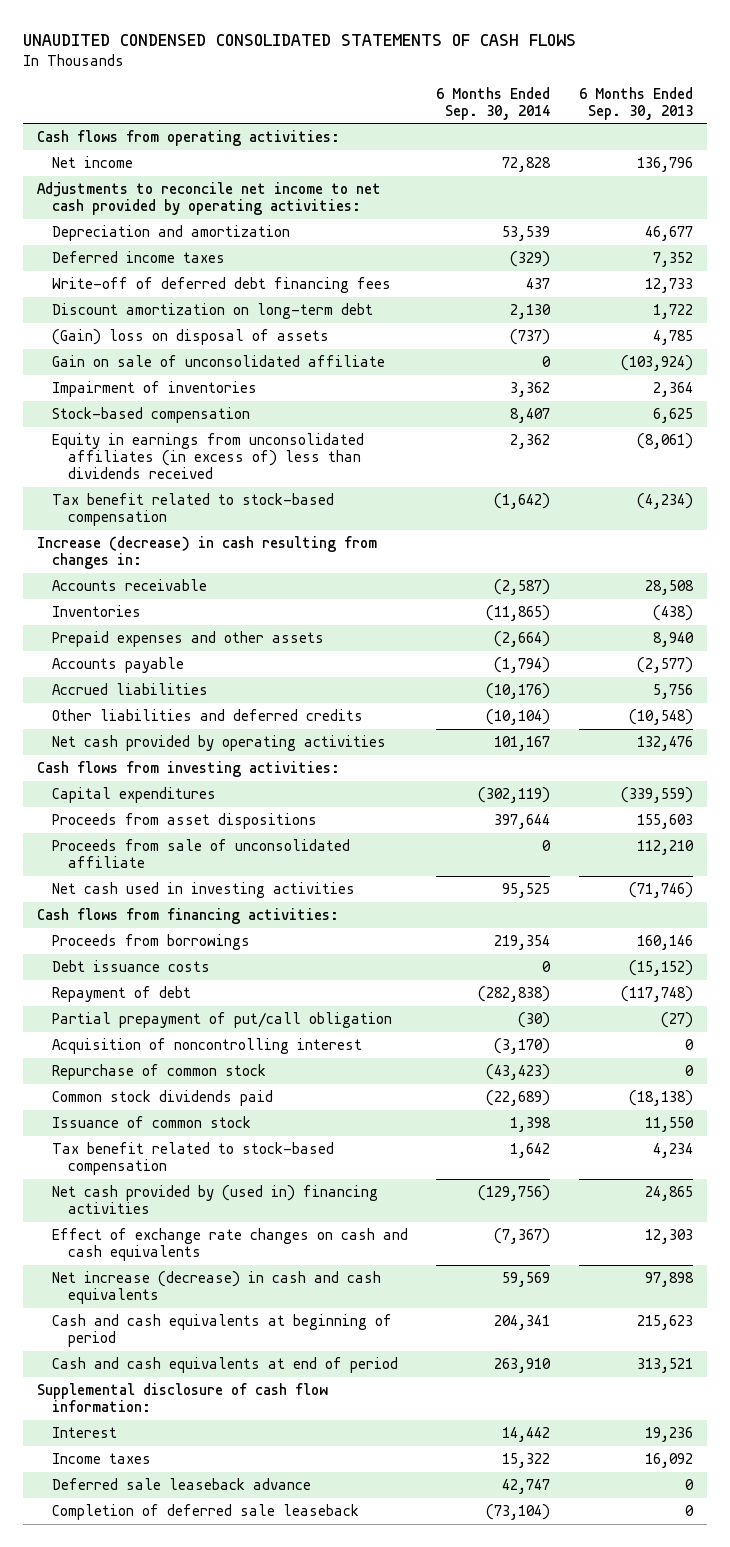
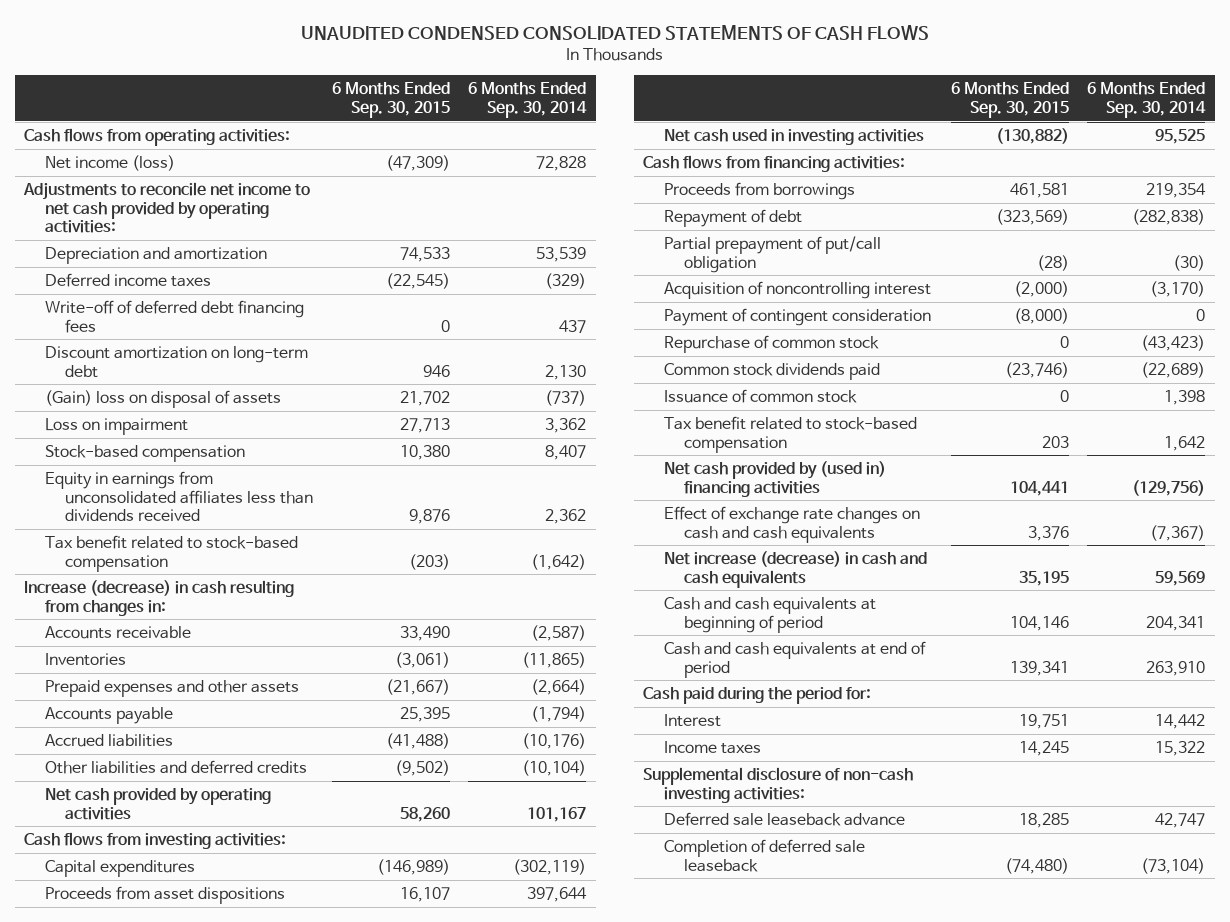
[578,86,693,120] 6 Months Ended Sep. 30, 2013 -> none
none -> [331,82,450,118] 6 Months Ended Sep. 30, 2015
[52,155,134,168] Net income -> [44,154,175,171] Net income (loss)
[52,354,386,367] Gain on sale of unconsolidated affiliate -> none
[52,380,258,397] Impairment of inventories -> [44,417,188,435] Loss on impairment
[52,432,365,480] Equity in earnings from unconsolidated affiliates (in excess of) less than dividends received -> [44,470,314,522] Equity in earnings from unconsolidated affiliates less than dividends received
[52,838,351,868] Proceeds from sale of unconsolidated affiliate -> none
[52,959,211,972] Debt issuance costs -> none
none -> [663,307,931,326] Payment of contingent consideration
[37,1382,329,1412] Supplemental disclosure of cash flow information: -> [643,686,872,704] Cash paid during the period for:
none -> [643,766,914,803] Supplemental disclosure of non-cash investing activities:

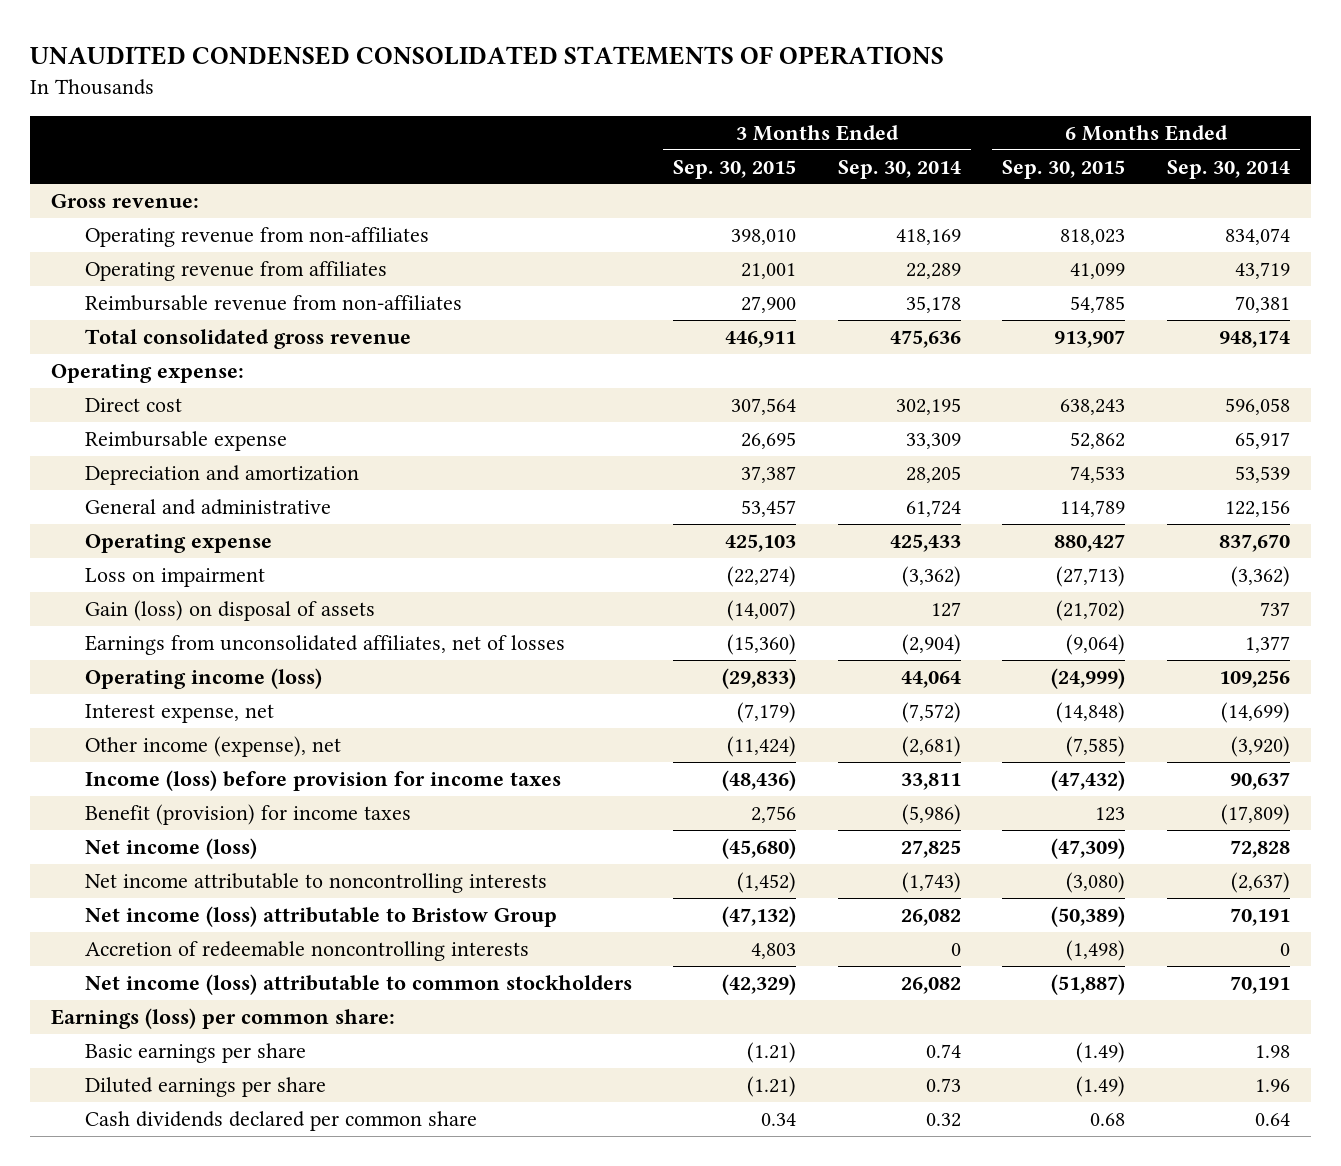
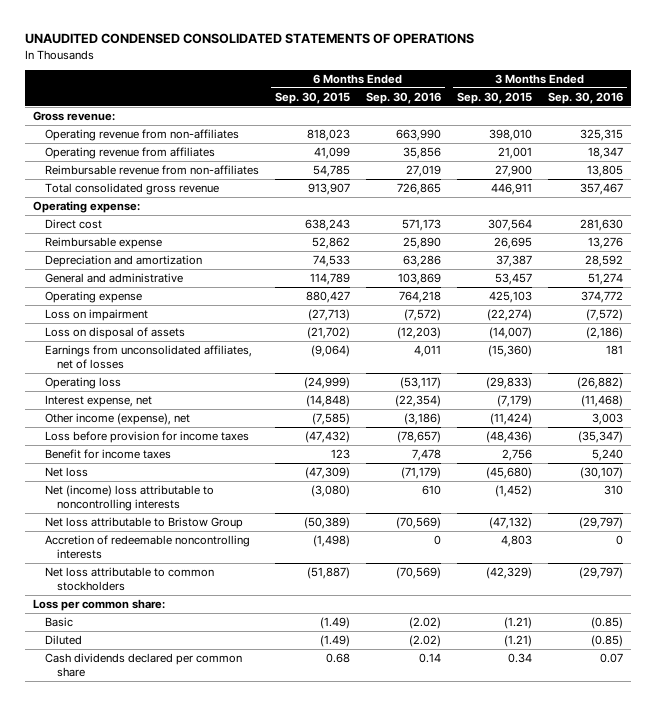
[837,159,961,179] Sep. 30, 2014 -> none
[1166,159,1290,179] Sep. 30, 2014 -> none
none -> [366,91,442,104] Sep. 30, 2016
none -> [548,91,624,104] Sep. 30, 2016
[84,599,375,621] Gain (loss) on disposal of assets -> [45,326,186,339] Loss on disposal of assets
[84,667,322,689] Operating income (loss) -> [45,376,122,389] Operating loss
[84,769,561,791] Income (loss) before provision for income taxes -> [45,430,250,443] Loss before provision for income taxes
[84,803,411,825] Benefit (provision) for income taxes -> [45,448,172,459] Benefit for income taxes
[84,837,257,859] Net income (loss) -> [45,466,89,477] Net loss
[84,872,547,893] Net income attributable to noncontrolling interests -> [45,484,215,511] Net (income) loss attributable to noncontrolling interests
[84,905,557,927] Net income (loss) attributable to Bristow Group -> [45,516,244,529] Net loss attributable to Bristow Group
[84,973,632,995] Net income (loss) attributable to common stockholders -> [45,566,215,591] Net loss attributable to common stockholders
[50,1007,395,1029] Earnings (loss) per common share: -> [33,598,166,611] Loss per common share:
[84,1042,306,1063] Basic earnings per share -> [45,616,74,627] Basic
[84,1076,326,1097] Diluted earnings per share -> [45,634,83,645] Diluted

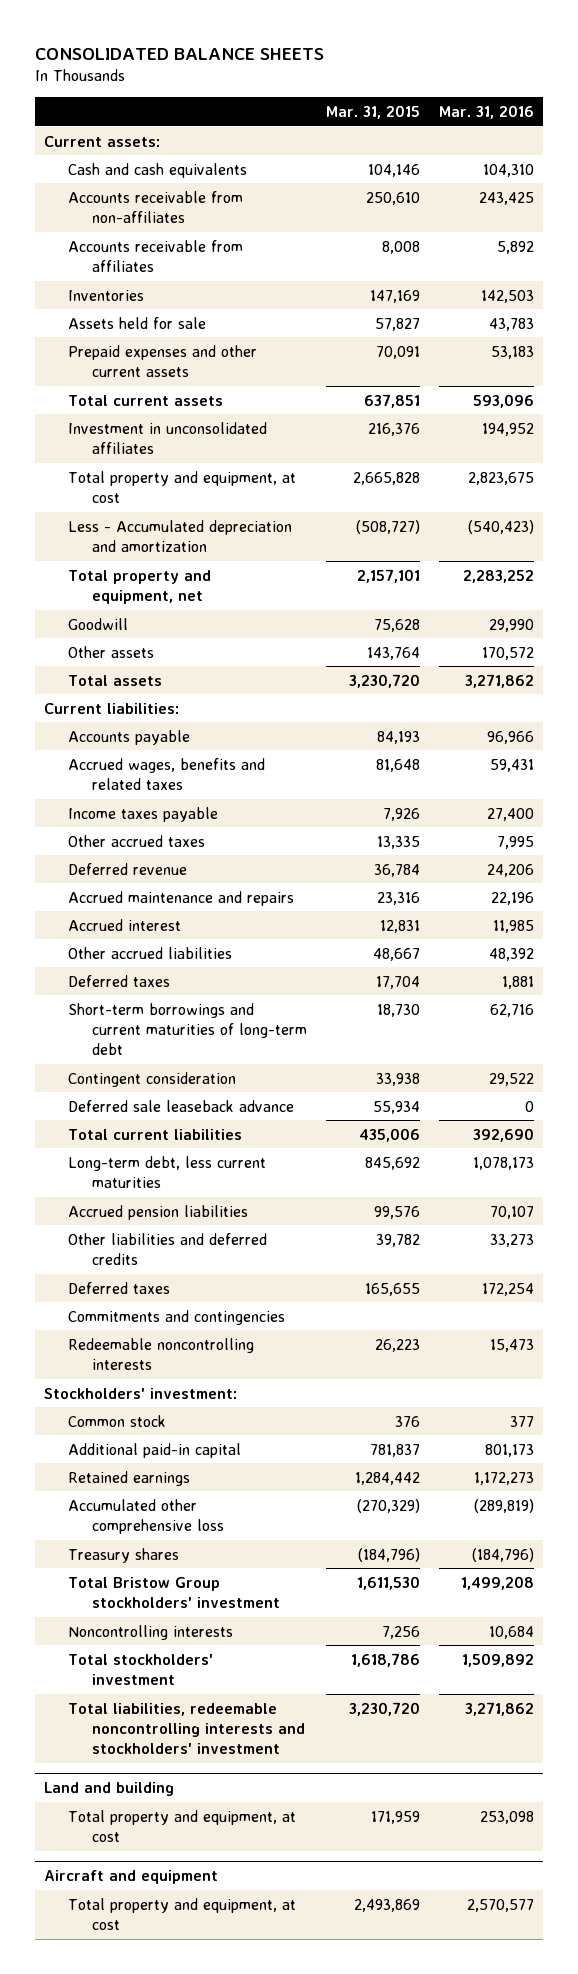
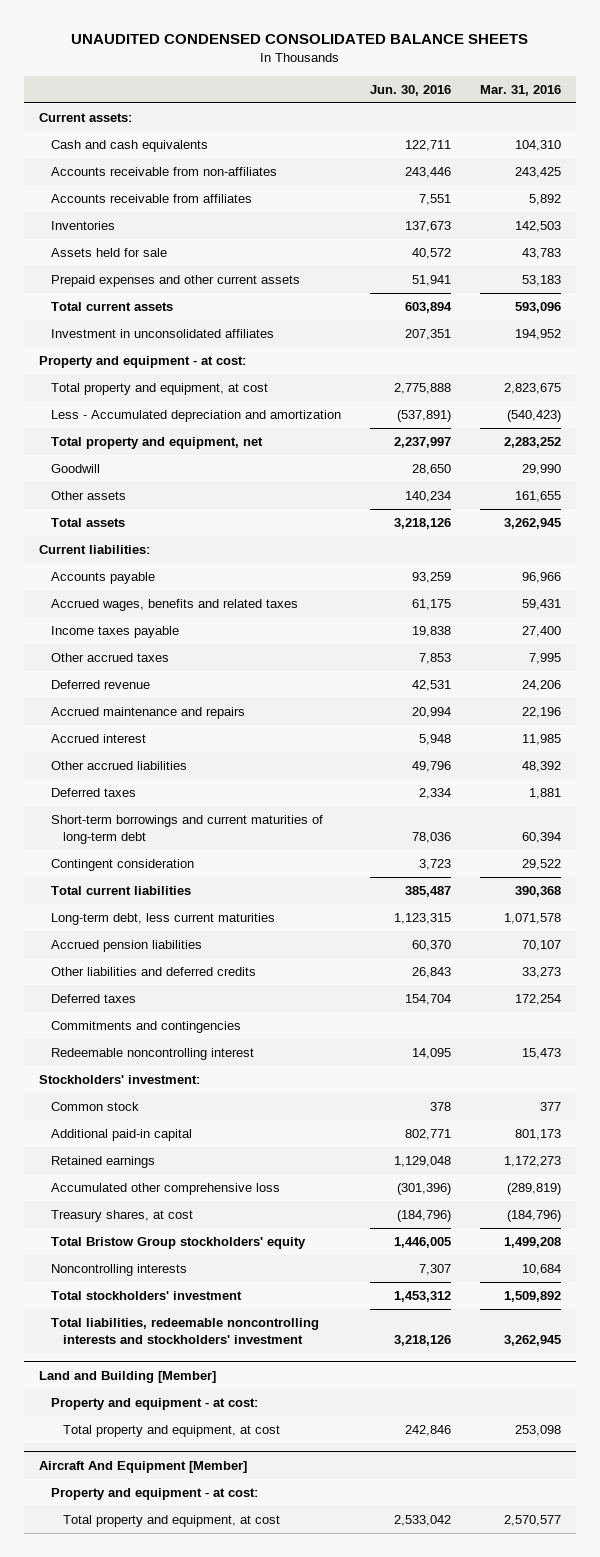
[34,47,324,60] CONSOLIDATED BALANCE SHEETS -> [70,34,528,45] UNAUDITED CONDENSED CONSOLIDATED BALANCE SHEETS
[325,105,420,120] Mar. 31, 2015 -> none
none -> [370,84,452,96] Jun. 30, 2016
none -> [38,356,246,369] Property and equipment - at cost:
[481,646,534,660] 170,572 -> [515,491,562,503] 161,655
[464,673,534,688] 3,271,862 -> [504,518,562,530] 3,262,945
[489,1003,534,1017] 62,716 -> [522,832,562,844] 60,394
[67,1099,294,1112] Deferred sale leaseback advance -> none
[472,1127,534,1142] 392,690 -> [515,886,562,898] 390,368
[472,1156,534,1170] 1,078,173 -> [504,913,562,925] 1,071,578
[67,1337,254,1370] Redeemable noncontrolling interests -> [50,1048,254,1061] Redeemable noncontrolling interest
[67,1547,179,1563] Treasury shares -> [50,1210,193,1223] Treasury shares, at cost
[67,1576,280,1608] Total Bristow Group stockholders' investment -> [50,1237,306,1250] Total Bristow Group stockholders' equity
[464,1701,534,1716] 3,271,862 -> [504,1335,562,1347] 3,262,945
[44,1781,175,1796] Land and building -> [38,1370,216,1383] Land and Building [Member]
none -> [50,1398,258,1411] Property and equipment - at cost:
[44,1869,219,1884] Aircraft and equipment -> [38,1460,247,1473] Aircraft And Equipment [Member]
none -> [50,1488,258,1501] Property and equipment - at cost:

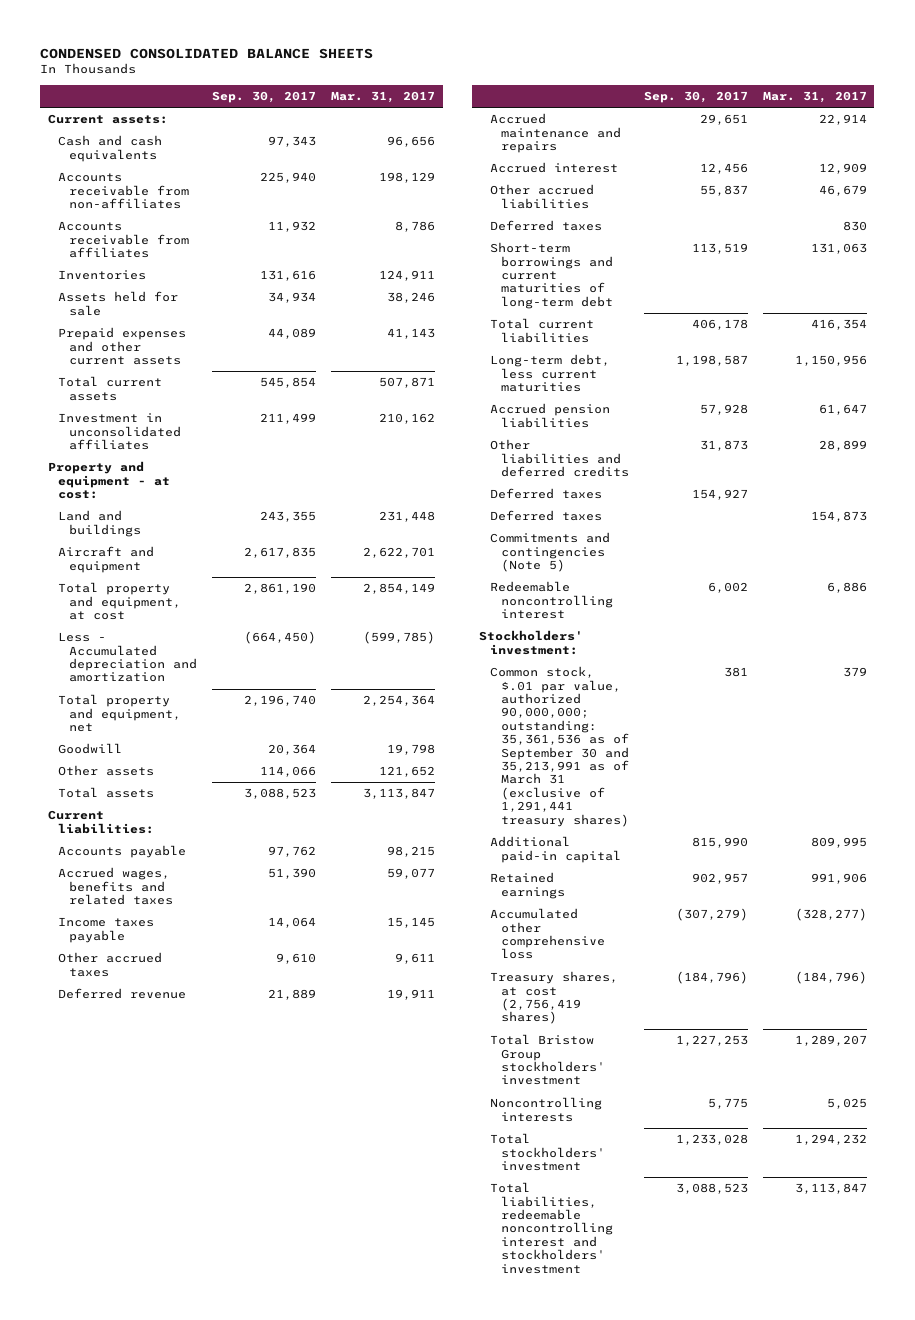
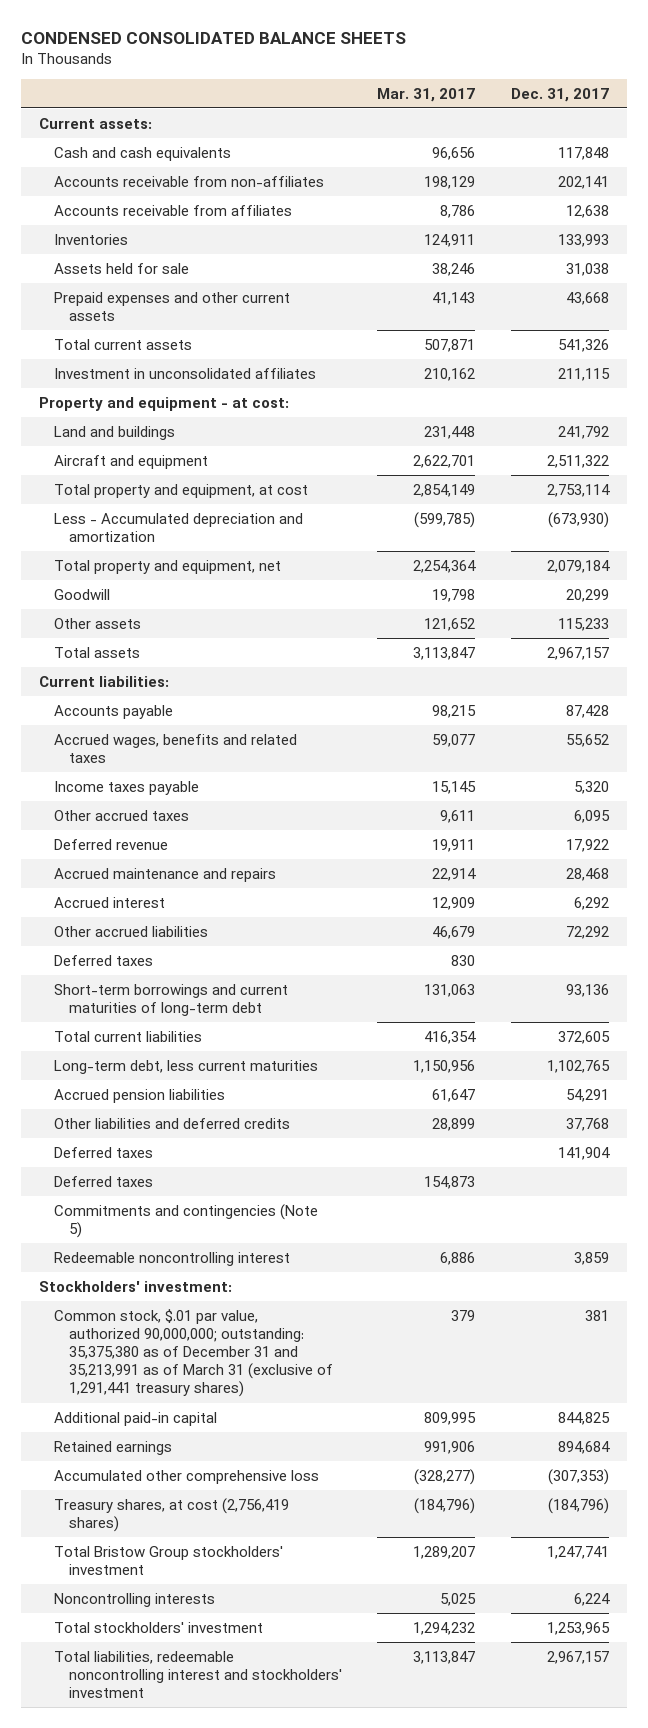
[212,91,317,104] Sep. 30, 2017 -> none
none -> [510,87,609,102] Dec. 31, 2017
[489,666,629,827] Common stock, $.01 par value, authorized 90,000,000; outstanding: 35,361,536 as of September 30 and 35,213,991 as of March 31 (exclusive of 1,291,441 treasury shares) -> [53,1308,333,1398] Common stock, $.01 par value, authorized 90,000,000; outstanding: 35,375,380 as of December 31 and 35,213,991 as of March 31 (exclusive of 1,291,441 treasury shares)

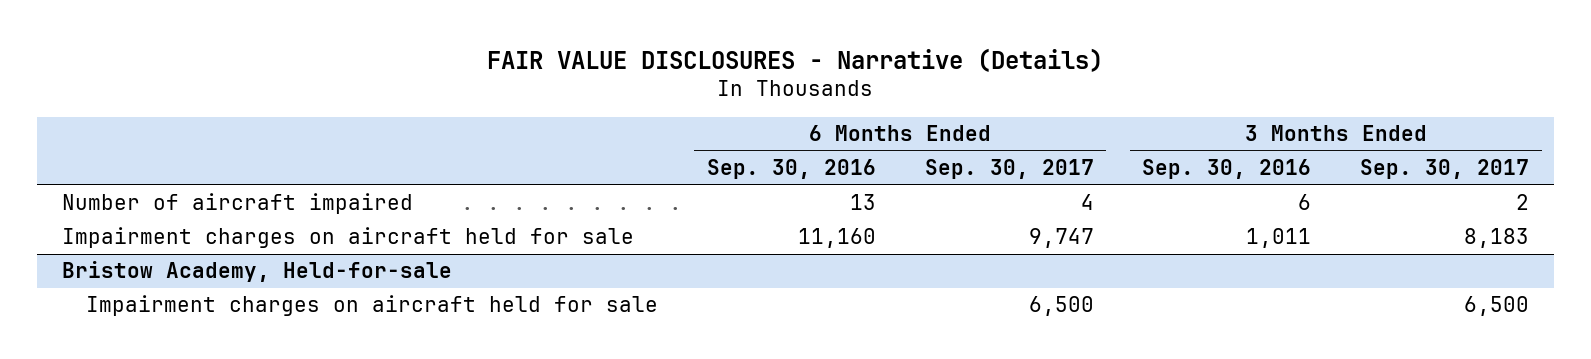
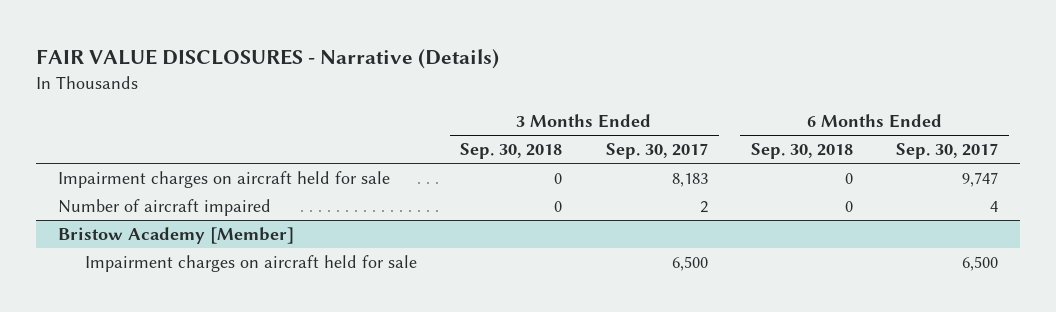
[706,159,876,180] Sep. 30, 2016 -> none
[1142,159,1312,180] Sep. 30, 2016 -> none
none -> [460,142,563,159] Sep. 30, 2018
none -> [750,142,853,159] Sep. 30, 2018
[61,261,452,283] Bristow Academy, Held-for-sale -> none
[61,193,413,215] Number of aircraft impaired -> [57,198,271,216] Number of aircraft impaired
none -> [57,226,294,244] Bristow Academy [Member]

